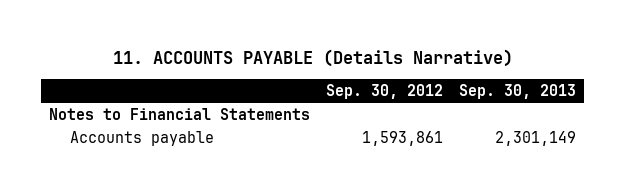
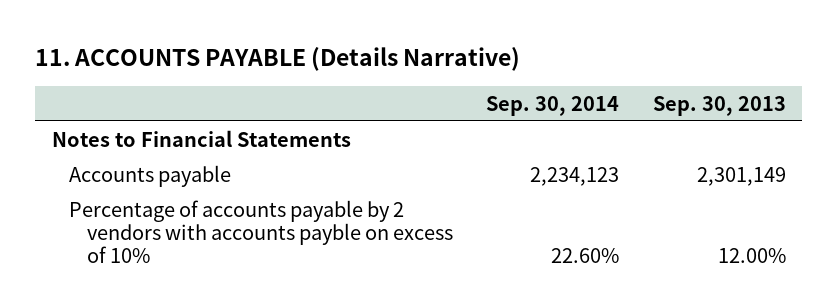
[326,83,444,99] Sep. 30, 2012 -> none
none -> [486,95,620,116] Sep. 30, 2014
none -> [69,199,453,264] Percentage of accounts payable by 2 vendors with accounts payble on excess of 10%

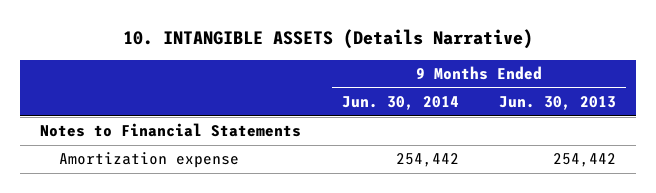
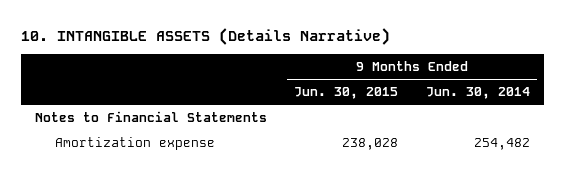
[499,96,617,111] Jun. 30, 2013 -> none
none -> [294,87,399,100] Jun. 30, 2015
[395,153,459,168] 254,442 -> [473,138,530,151] 254,482

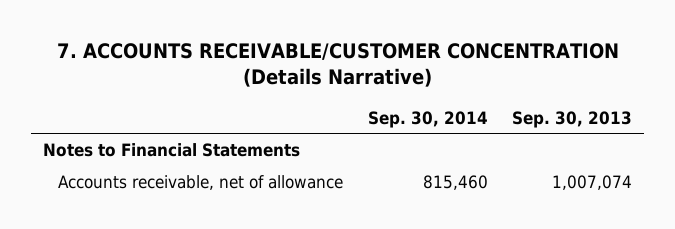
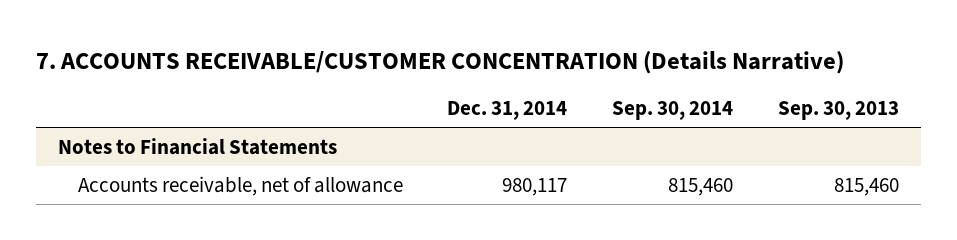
none -> [447,101,568,121] Dec. 31, 2014
[552,175,633,191] 1,007,074 -> [833,177,899,196] 815,460

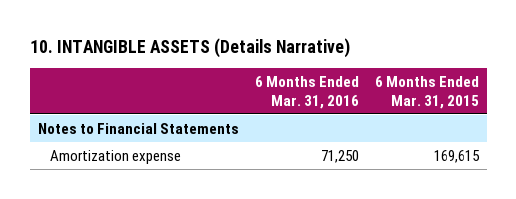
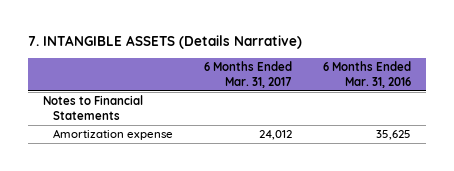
[29,38,350,59] 10. INTANGIBLE ASSETS (Details Narrative) -> [27,34,302,49] 7. INTANGIBLE ASSETS (Details Narrative)
[374,76,479,109] 6 Months Ended Mar. 31, 2015 -> none
none -> [203,60,292,88] 6 Months Ended Mar. 31, 2017
[320,149,359,163] 71,250 -> [375,130,411,141] 35,625

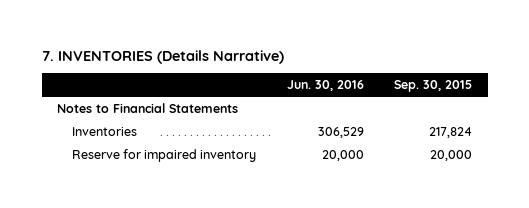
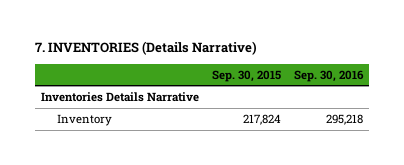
[286,80,364,92] Jun. 30, 2016 -> none
none -> [294,69,365,82] Sep. 30, 2016
[56,102,238,113] Notes to Financial Statements -> none
[71,148,256,162] Reserve for impaired inventory -> none
none -> [41,91,200,102] Inventories Details Narrative
[71,126,137,136] Inventories -> [56,113,112,126] Inventory

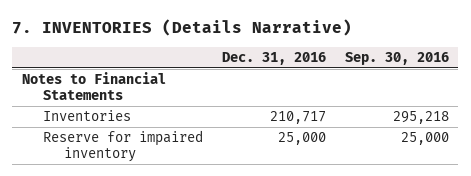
[212,69,282,82] Sep. 30, 2015 -> none
none -> [222,52,327,66] Dec. 31, 2016
[41,91,200,102] Inventories Details Narrative -> none
none -> [21,72,166,101] Notes to Financial Statements
[56,113,112,126] Inventory -> [43,110,132,122] Inventories
none -> [43,130,204,163] Reserve for impaired inventory

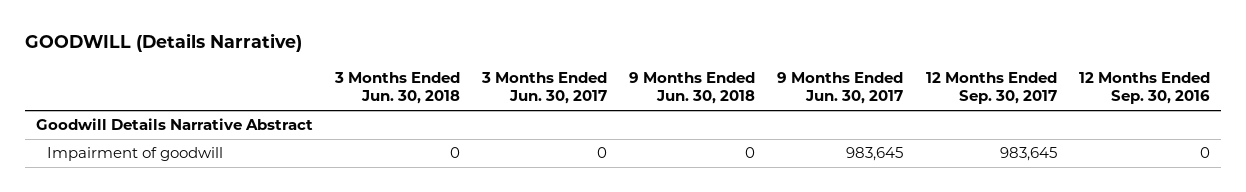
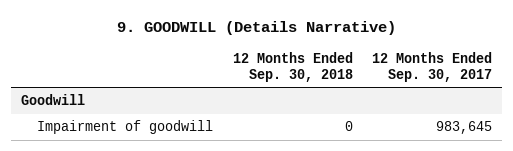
[24,33,302,53] GOODWILL (Details Narrative) -> [116,21,396,36] 9. GOODWILL (Details Narrative)
[334,71,461,105] 3 Months Ended Jun. 30, 2018 -> none
[481,71,608,105] 3 Months Ended Jun. 30, 2017 -> none
[629,71,756,105] 9 Months Ended Jun. 30, 2018 -> none
[777,71,904,105] 9 Months Ended Jun. 30, 2017 -> none
[1078,71,1210,105] 12 Months Ended Sep. 30, 2016 -> none
none -> [232,51,353,82] 12 Months Ended Sep. 30, 2018
[35,118,313,131] Goodwill Details Narrative Abstract -> [21,94,86,106] Goodwill

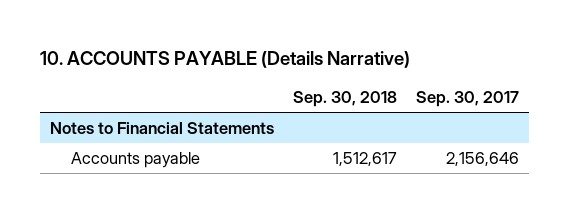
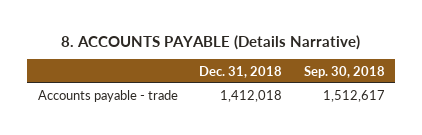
[39,51,410,69] 10. ACCOUNTS PAYABLE (Details Narrative) -> [61,34,361,50] 8. ACCOUNTS PAYABLE (Details Narrative)
[416,90,520,107] Sep. 30, 2017 -> none
none -> [199,65,283,78] Dec. 31, 2018
[49,122,274,135] Notes to Financial Statements -> none
[71,152,201,169] Accounts payable -> [37,90,178,103] Accounts payable - trade

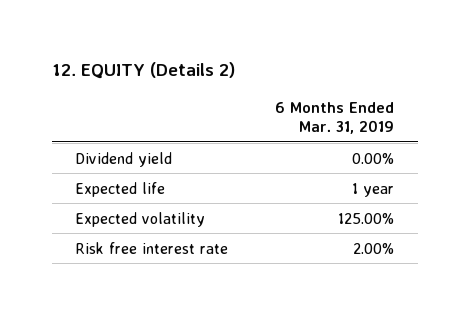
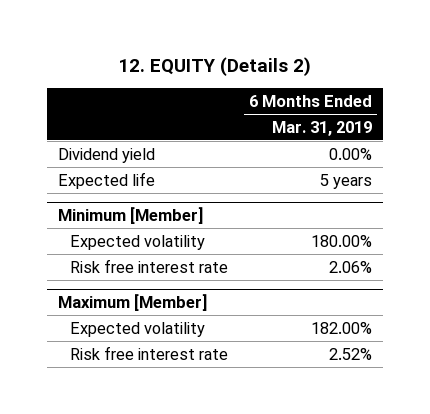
[352,182,395,197] 1 year -> [320,173,373,189] 5 years
none -> [57,207,204,225] Minimum [Member]
[338,212,395,224] 125.00% -> [311,234,373,247] 180.00%
[353,242,395,254] 2.00% -> [329,260,373,273] 2.06%
none -> [57,294,208,312] Maximum [Member]
none -> [69,321,205,337] Expected volatility
none -> [69,345,228,360] Risk free interest rate

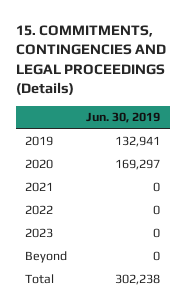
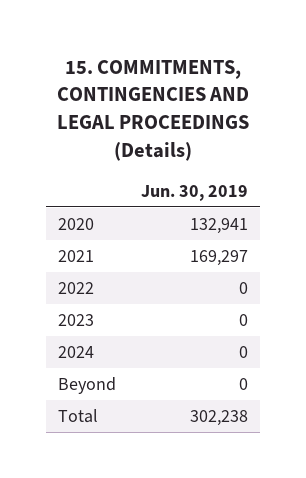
[25,182,54,193] 2021 -> none
[25,136,54,147] 2019 -> [58,217,95,230] 2020
[25,159,54,170] 2020 -> [58,249,95,262] 2021
none -> [58,345,95,358] 2024

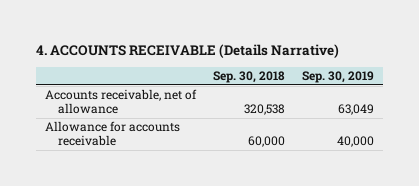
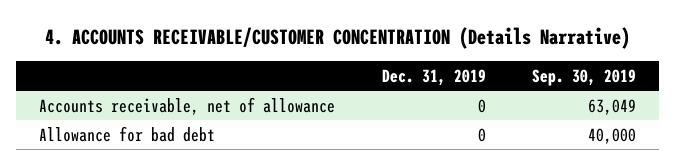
[36,43,340,58] 4. ACCOUNTS RECEIVABLE (Details Narrative) -> [44,26,630,49] 4. ACCOUNTS RECEIVABLE/CUSTOMER CONCENTRATION (Details Narrative)
[213,70,286,83] Sep. 30, 2018 -> none
none -> [381,68,486,86] Dec. 31, 2019
[44,121,180,147] Allowance for accounts receivable -> [39,125,216,142] Allowance for bad debt

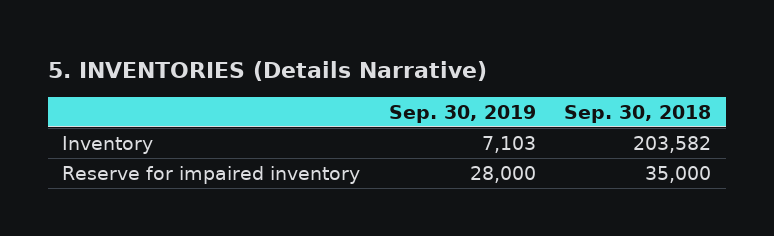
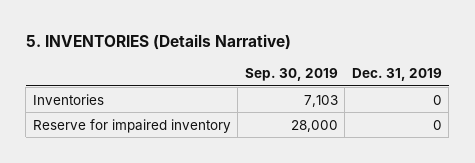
[564,104,712,123] Sep. 30, 2018 -> none
none -> [351,67,442,81] Dec. 31, 2019
[62,136,154,155] Inventory -> [32,93,104,105] Inventories

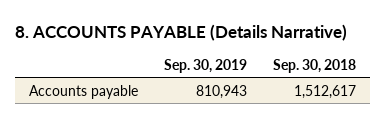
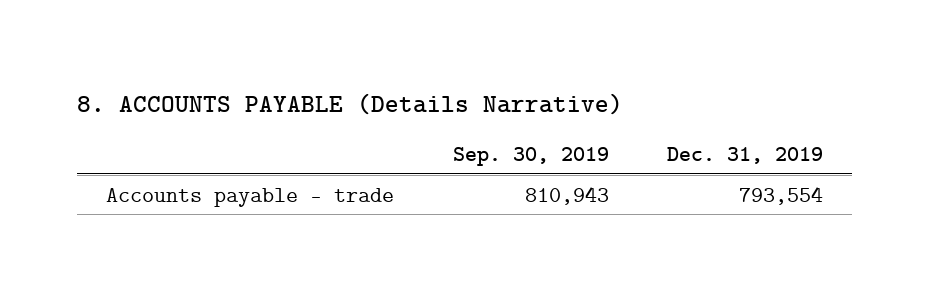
[273,58,357,73] Sep. 30, 2018 -> none
none -> [667,147,824,165] Dec. 31, 2019
[28,84,138,99] Accounts payable -> [106,187,395,207] Accounts payable - trade

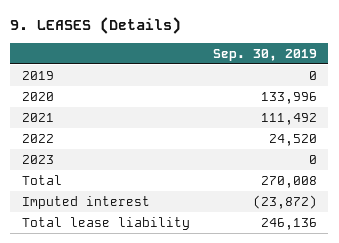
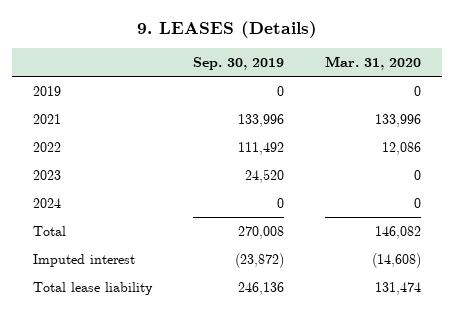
none -> [325,56,422,71] Mar. 31, 2020
[21,91,54,101] 2020 -> [32,113,61,124] 2021
[21,112,54,122] 2021 -> [32,141,61,152] 2022
[21,133,54,143] 2022 -> [32,169,61,180] 2023
[21,154,54,164] 2023 -> [32,197,61,208] 2024

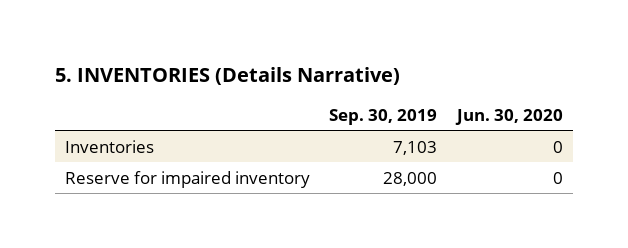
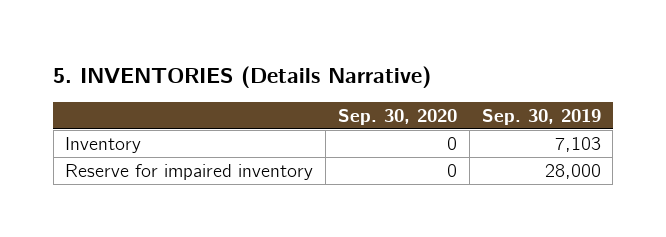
[455,108,564,125] Jun. 30, 2020 -> none
none -> [337,108,457,125] Sep. 30, 2020
[64,139,154,153] Inventories -> [65,137,142,154] Inventory

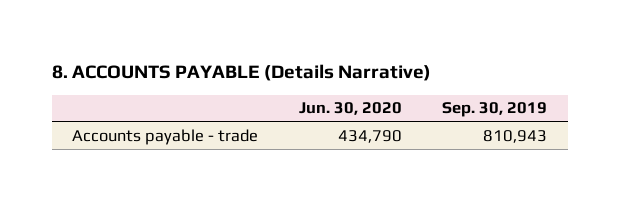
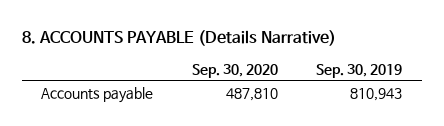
[298,102,402,116] Jun. 30, 2020 -> none
none -> [191,63,278,78] Sep. 30, 2020
[72,128,259,145] Accounts payable - trade -> [41,86,154,103] Accounts payable

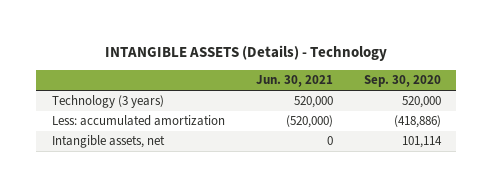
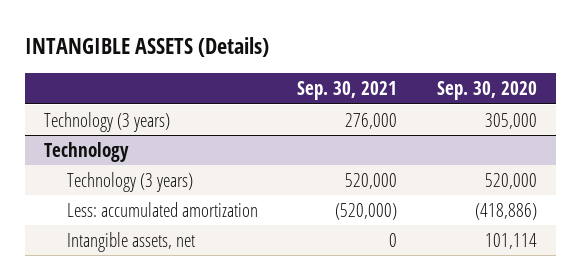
[105,44,388,61] INTANGIBLE ASSETS (Details) - Technology -> [24,37,269,58] INTANGIBLE ASSETS (Details)
[255,75,333,88] Jun. 30, 2021 -> none
none -> [297,81,398,101] Sep. 30, 2021
none -> [44,111,171,132] Technology (3 years)
none -> [44,141,130,162] Technology

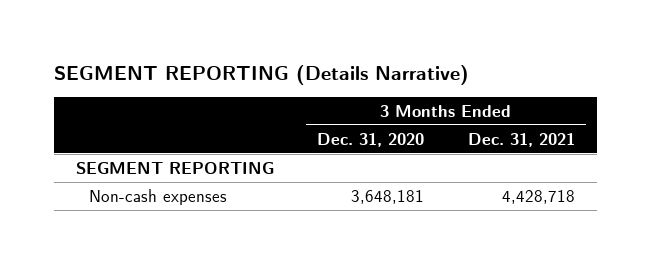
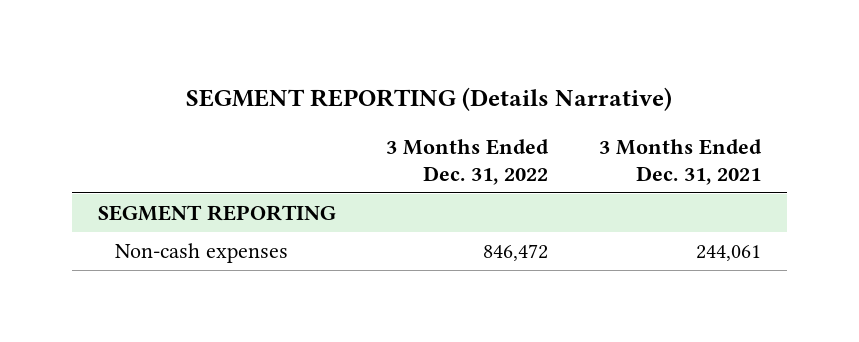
[317,132,425,147] Dec. 31, 2020 -> none
none -> [386,138,550,185] 3 Months Ended Dec. 31, 2022
[501,189,575,204] 4,428,718 -> [696,244,762,261] 244,061

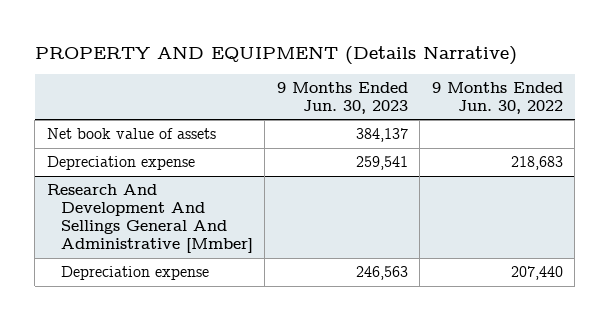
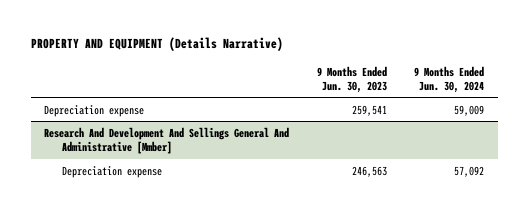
[431,81,563,114] 9 Months Ended Jun. 30, 2022 -> none
none -> [414,65,485,93] 9 Months Ended Jun. 30, 2024
[46,128,216,140] Net book value of assets -> none

